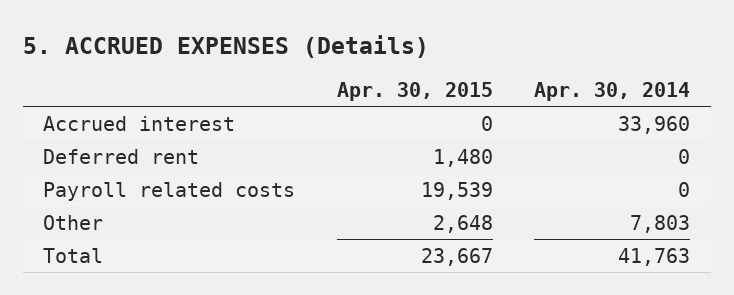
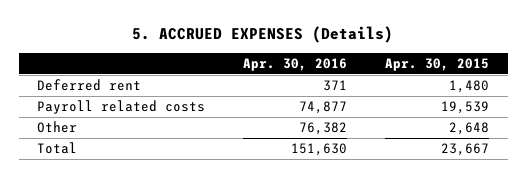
[534,82,691,102] Apr. 30, 2014 -> none
none -> [243,57,348,71] Apr. 30, 2016
[43,115,236,131] Accrued interest -> none

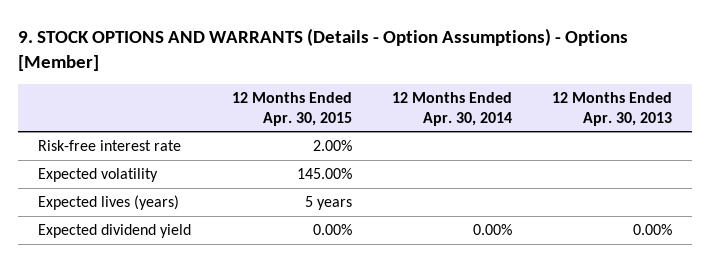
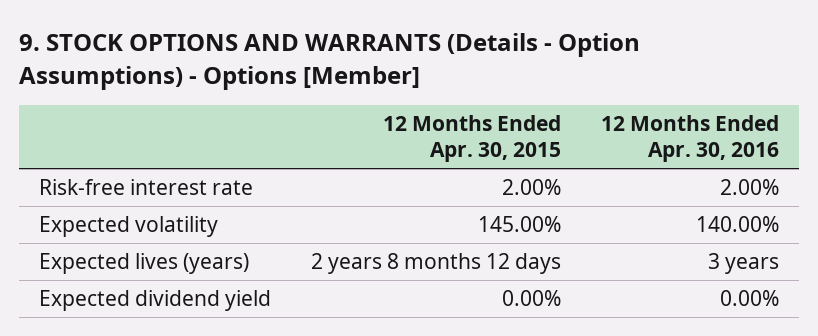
[391,92,512,126] 12 Months Ended Apr. 30, 2014 -> none
[552,92,673,126] 12 Months Ended Apr. 30, 2013 -> none
none -> [601,114,780,162] 12 Months Ended Apr. 30, 2016
[304,196,352,211] 5 years -> [311,253,562,275] 2 years 8 months 12 days

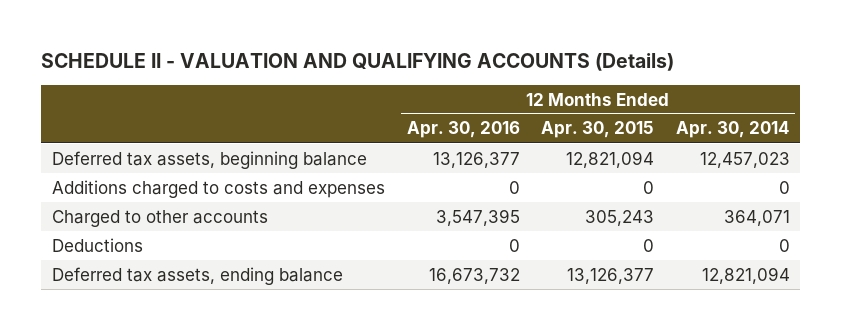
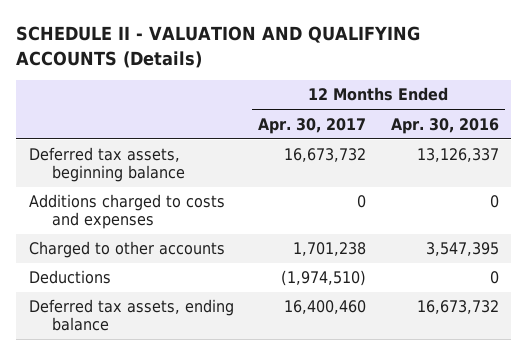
[541,121,655,139] Apr. 30, 2015 -> none
[675,121,790,139] Apr. 30, 2014 -> none
none -> [258,117,367,134] Apr. 30, 2017
[432,151,520,168] 13,126,377 -> [416,148,499,163] 13,126,337

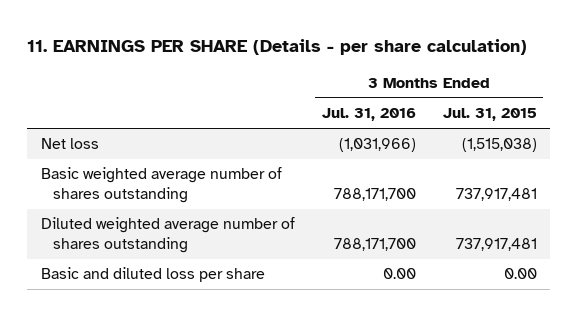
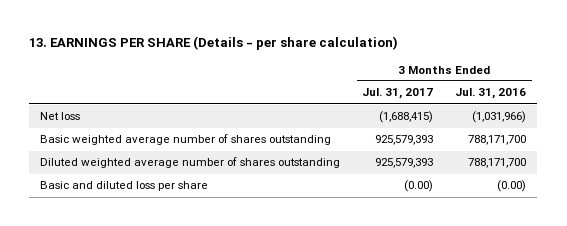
[27,39,528,56] 11. EARNINGS PER SHARE (Details - per share calculation) -> [29,35,399,50] 13. EARNINGS PER SHARE (Details - per share calculation)
[442,108,537,122] Jul. 31, 2015 -> none
none -> [362,88,434,100] Jul. 31, 2017
[382,268,416,280] 0.00 -> [497,180,527,193] (0.00)

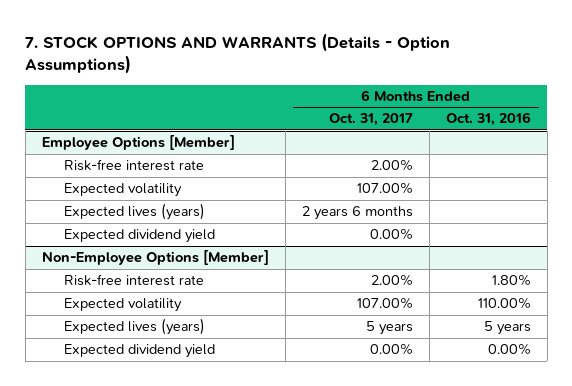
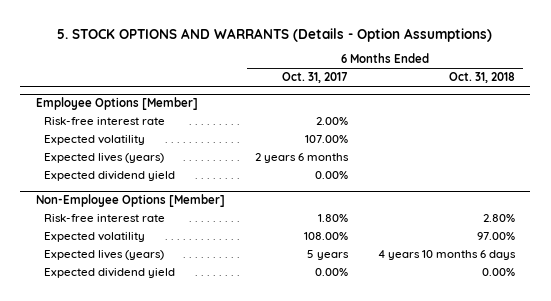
[25,32,451,75] 7. STOCK OPTIONS AND WARRANTS (Details - Option Assumptions) -> [57,27,493,42] 5. STOCK OPTIONS AND WARRANTS (Details - Option Assumptions)
[445,112,531,127] Oct. 31, 2016 -> none
none -> [449,72,516,84] Oct. 31, 2018
[370,274,413,287] 2.00% -> [317,214,348,223] 1.80%
[356,297,413,310] 107.00% -> [303,232,348,241] 108.00%

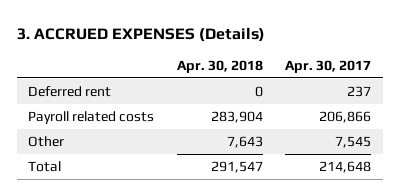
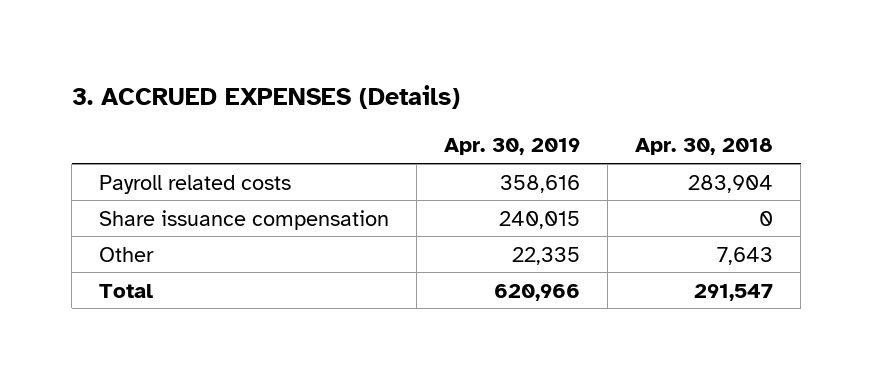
[285,59,372,73] Apr. 30, 2017 -> none
none -> [444,138,581,156] Apr. 30, 2019
[28,86,112,98] Deferred rent -> none
none -> [99,209,390,230] Share issuance compensation

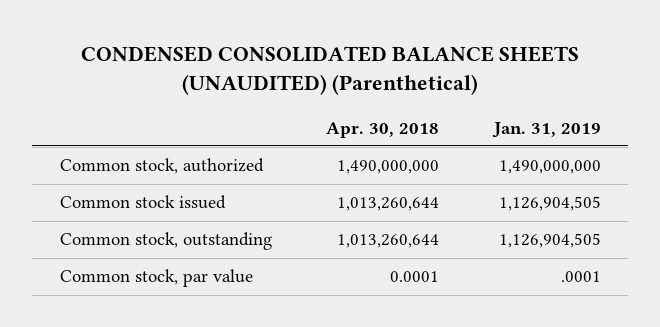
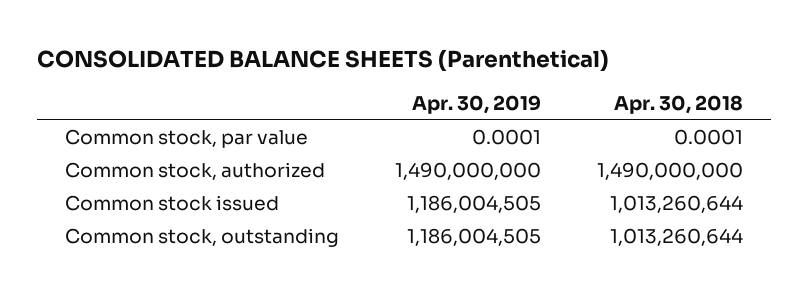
[81,46,580,96] CONDENSED CONSOLIDATED BALANCE SHEETS (UNAUDITED) (Parenthetical) -> [37,48,610,72] CONSOLIDATED BALANCE SHEETS (Parenthetical)
[491,121,601,138] Jan. 31, 2019 -> none
none -> [412,94,542,114] Apr. 30, 2019
[59,269,253,288] Common stock, par value -> [65,128,309,148] Common stock, par value

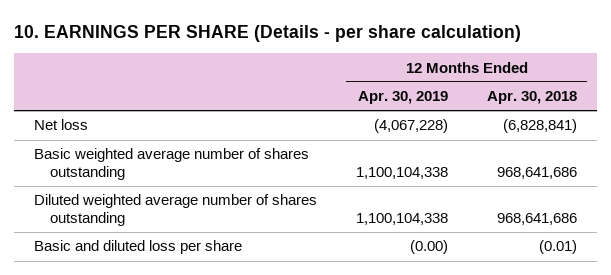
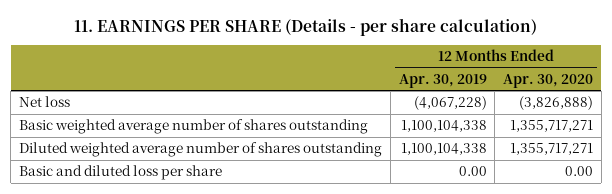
[14,24,522,42] 10. EARNINGS PER SHARE (Details - per share calculation) -> [74,17,538,36] 11. EARNINGS PER SHARE (Details - per share calculation)
[487,91,578,105] Apr. 30, 2018 -> none
none -> [503,73,594,88] Apr. 30, 2020
[409,240,448,255] (0.00) -> [458,166,487,177] 0.00

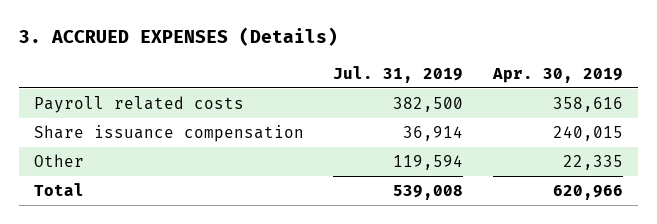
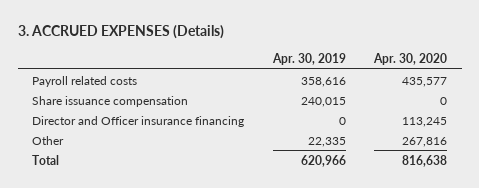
[333,65,464,83] Jul. 31, 2019 -> none
none -> [373,52,448,65] Apr. 30, 2020
none -> [31,115,244,127] Director and Officer insurance financing

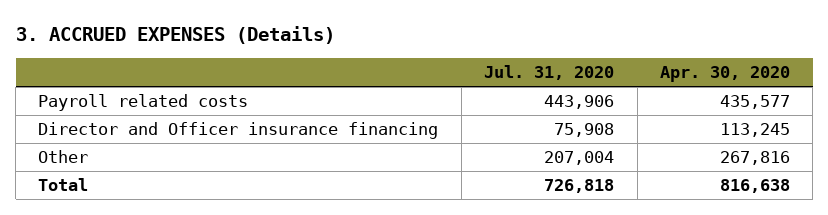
[271,52,346,65] Apr. 30, 2019 -> none
none -> [484,65,615,81] Jul. 31, 2020
[31,95,188,107] Share issuance compensation -> none

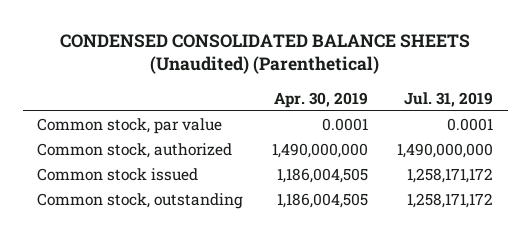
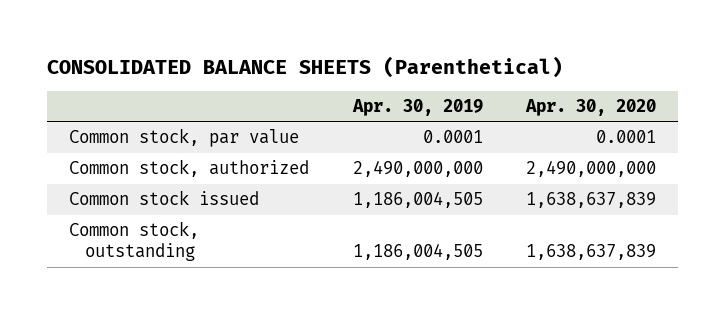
[60,33,471,75] CONDENSED CONSOLIDATED BALANCE SHEETS (Unaudited) (Parenthetical) -> [47,55,564,78] CONSOLIDATED BALANCE SHEETS (Parenthetical)
[404,91,494,107] Jul. 31, 2019 -> none
none -> [525,98,657,116] Apr. 30, 2020
[272,143,369,159] 1,490,000,000 -> [352,160,483,178] 2,490,000,000

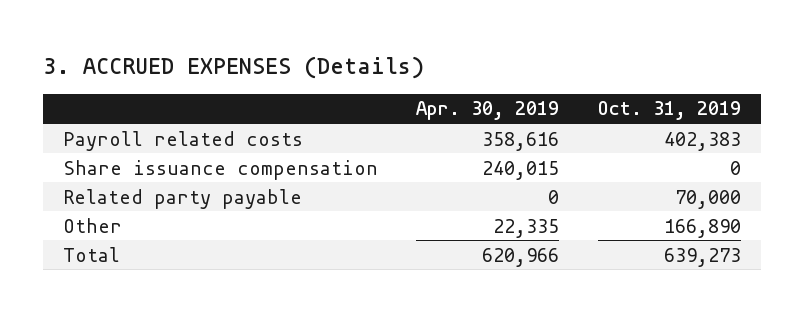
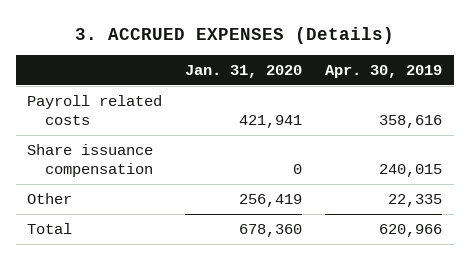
[598,101,742,121] Oct. 31, 2019 -> none
none -> [185,64,303,78] Jan. 31, 2020
[62,188,302,209] Related party payable -> none

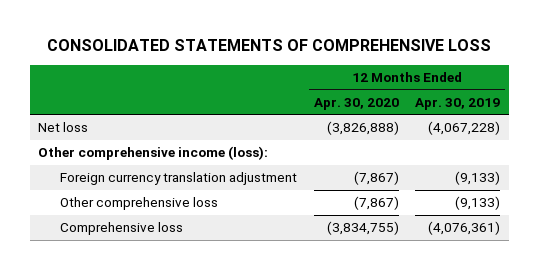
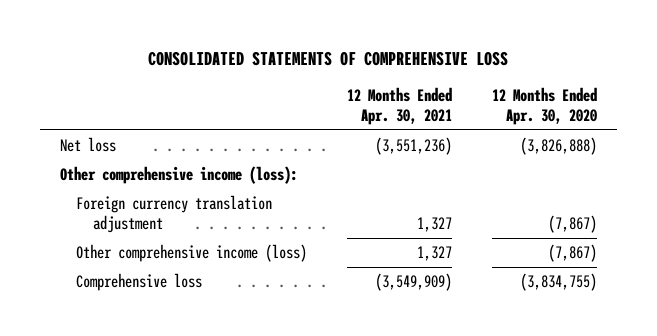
[415,97,501,110] Apr. 30, 2019 -> none
none -> [347,87,453,125] 12 Months Ended Apr. 30, 2021
[59,197,218,211] Other comprehensive loss -> [76,244,308,263] Other comprehensive income (loss)

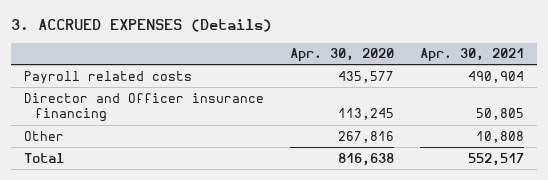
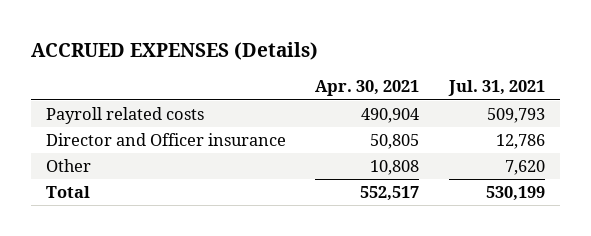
[11,19,273,33] 3. ACCRUED EXPENSES (Details) -> [31,41,319,60] ACCRUED EXPENSES (Details)
[289,48,394,63] Apr. 30, 2020 -> none
none -> [448,80,546,97] Jul. 31, 2021
[24,92,265,123] Director and Officer insurance financing -> [45,133,286,147] Director and Officer insurance

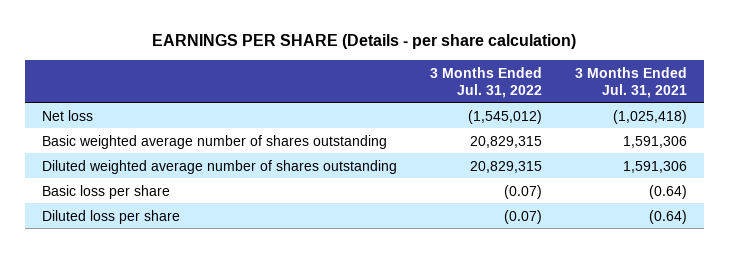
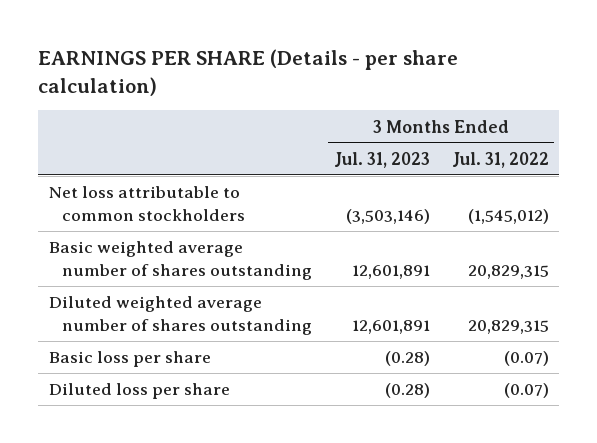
[575,66,688,98] 3 Months Ended Jul. 31, 2021 -> none
none -> [333,151,430,168] Jul. 31, 2023
[41,109,93,121] Net loss -> [48,186,246,222] Net loss attributable to common stockholders

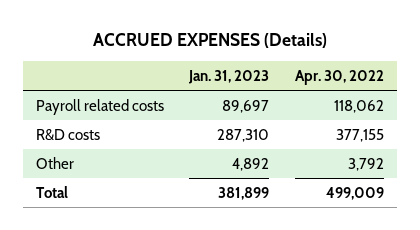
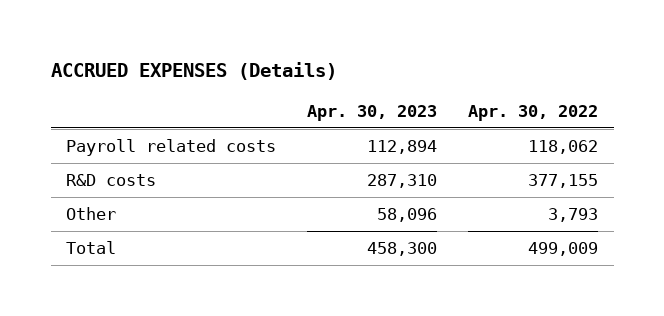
[188,69,270,84] Jan. 31, 2023 -> none
none -> [307,104,438,121] Apr. 30, 2023
[347,157,384,171] 3,792 -> [548,208,599,223] 3,793

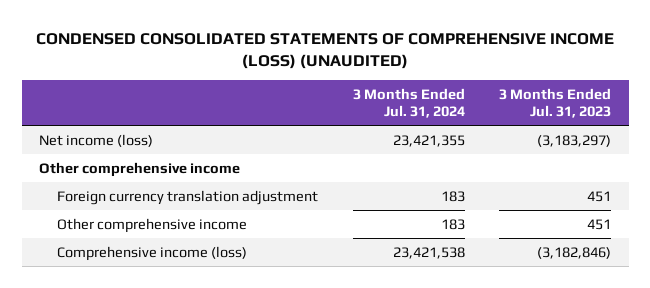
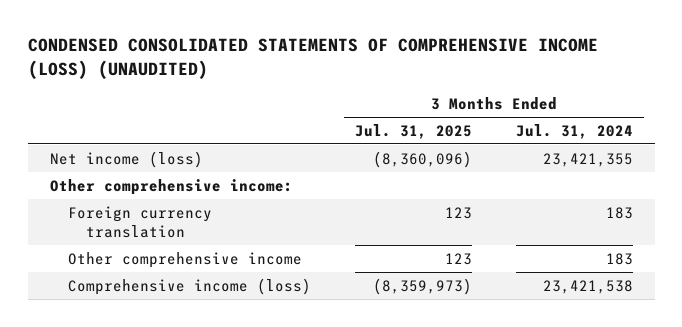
[499,88,612,118] 3 Months Ended Jul. 31, 2023 -> none
none -> [354,123,472,139] Jul. 31, 2025
[38,161,240,177] Other comprehensive income -> [49,178,293,195] Other comprehensive income:
[57,189,319,205] Foreign currency translation adjustment -> [67,205,212,238] Foreign currency translation

